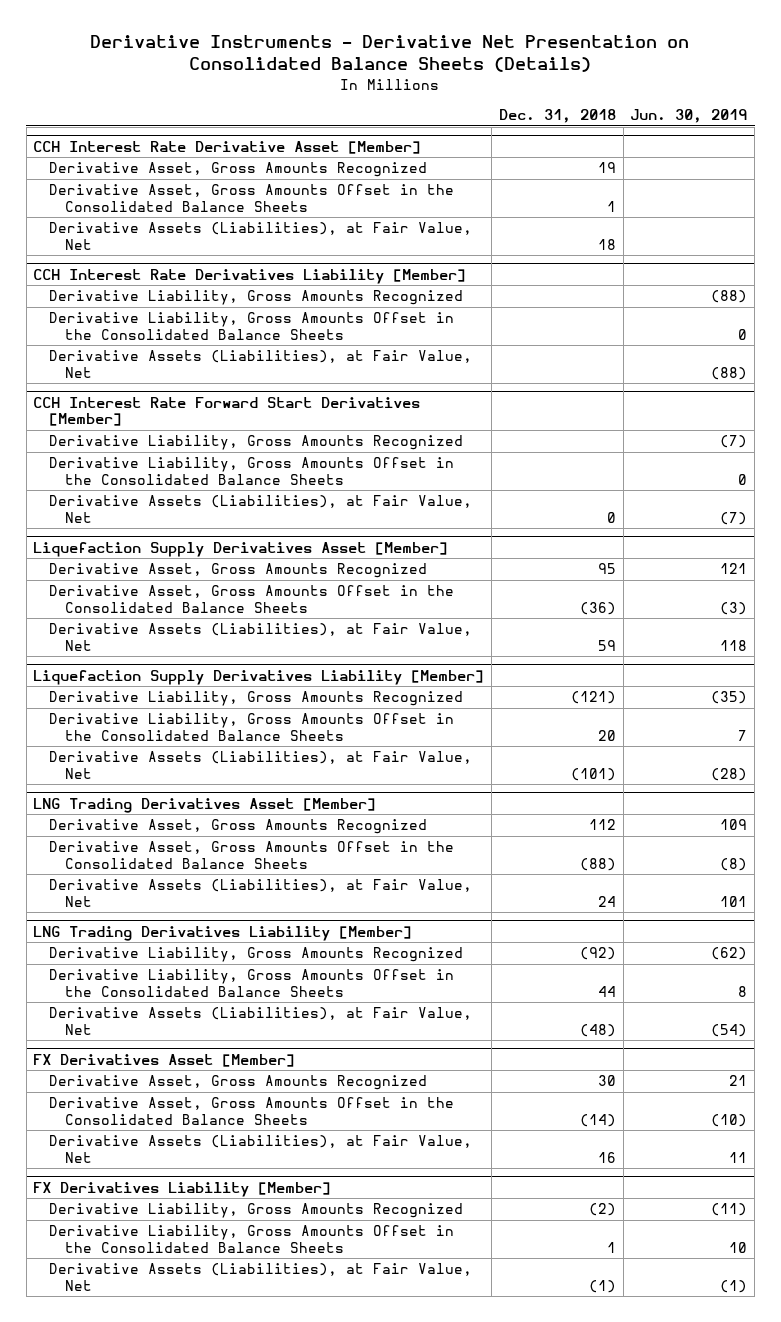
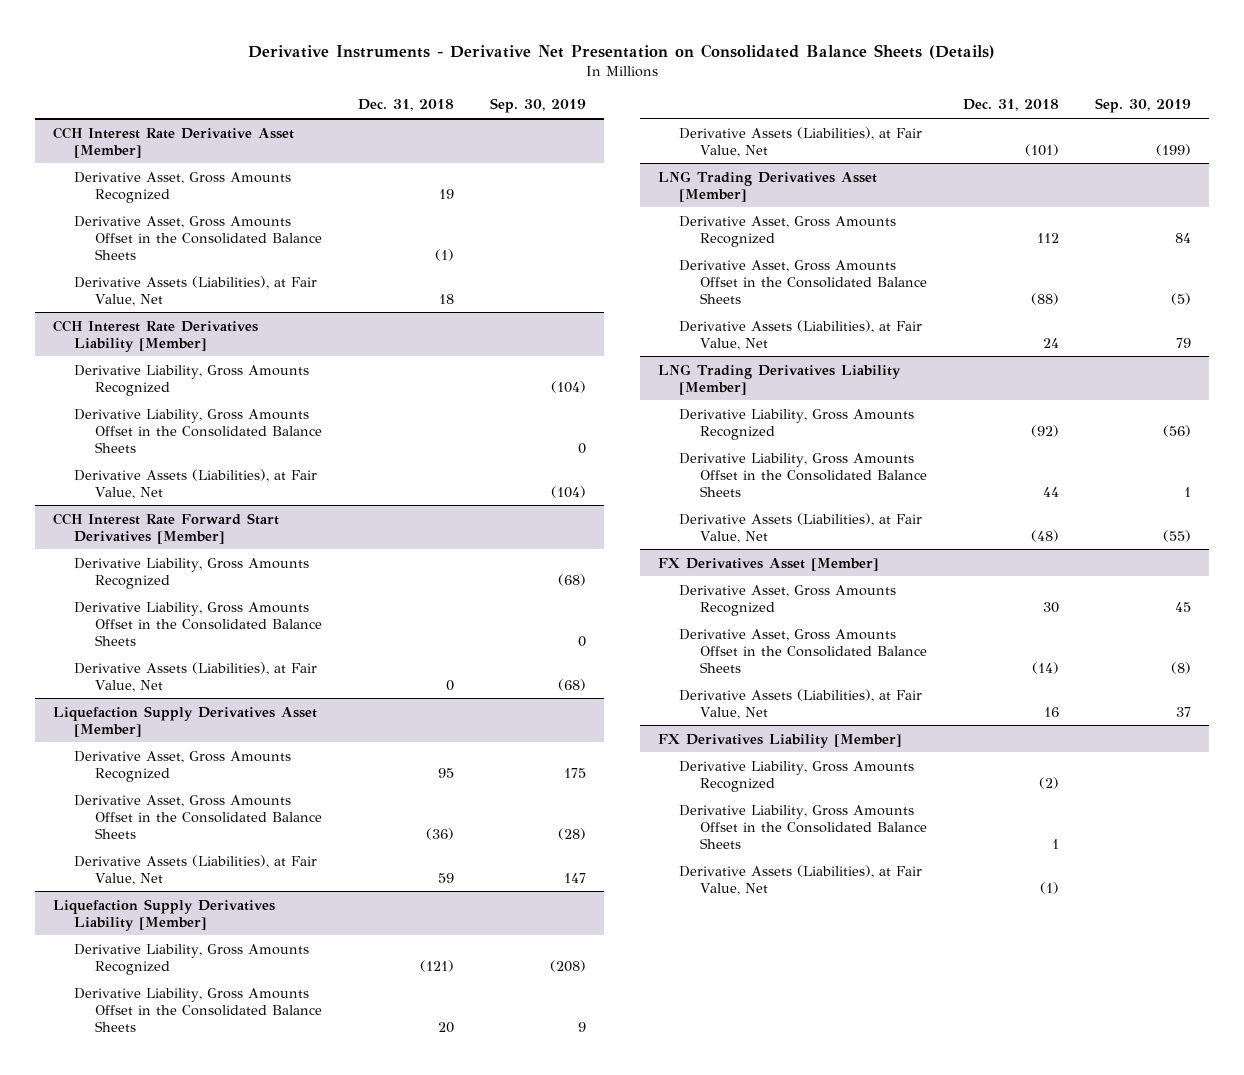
[630,109,748,124] Jun. 30, 2019 -> none
none -> [490,98,587,114] Sep. 30, 2019
[606,200,616,212] 1 -> [434,248,454,261] (1)

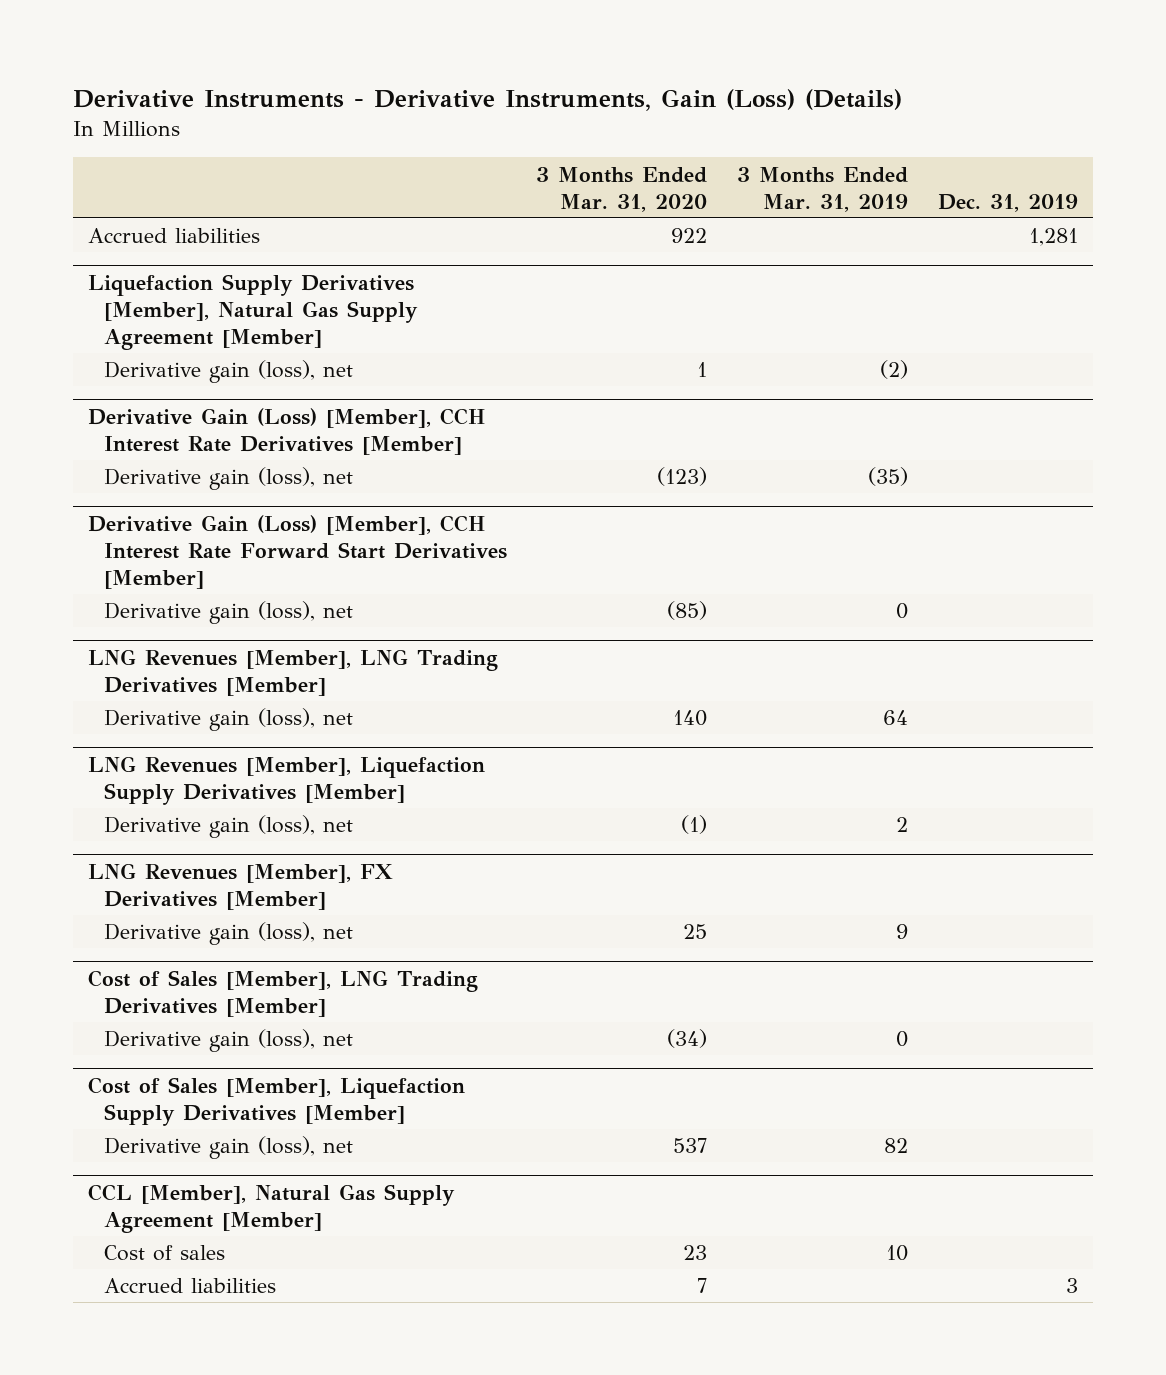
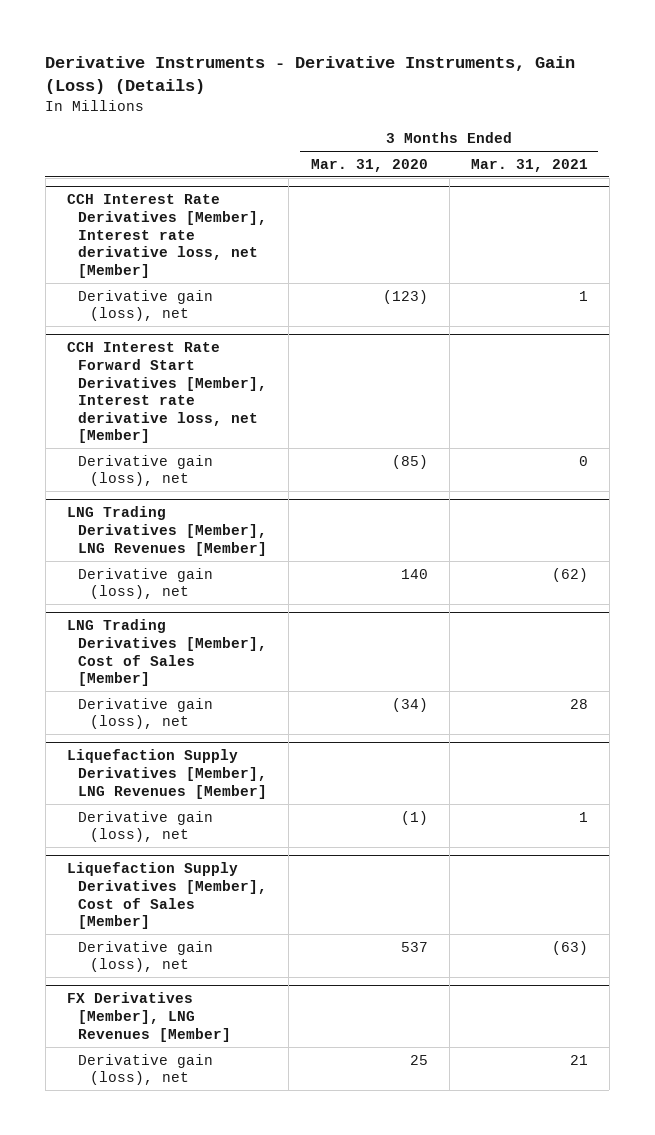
[736,166,908,212] 3 Months Ended Mar. 31, 2019 -> none
[937,193,1078,212] Dec. 31, 2019 -> none
none -> [470,158,588,172] Mar. 31, 2021
[88,228,261,244] Accrued liabilities -> none
[88,273,418,351] Liquefaction Supply Derivatives [Member], Natural Gas Supply Agreement [Member] -> none
[103,360,353,384] Derivative gain (loss), net -> none
[88,407,486,455] Derivative Gain (Loss) [Member], CCH Interest Rate Derivatives [Member] -> [67,194,268,278] CCH Interest Rate Derivatives [Member], Interest rate derivative loss, net [Member]
[88,514,507,590] Derivative Gain (Loss) [Member], CCH Interest Rate Forward Start Derivatives [Member] -> [67,342,268,444] CCH Interest Rate Forward Start Derivatives [Member], Interest rate derivative loss, net [Member]
[88,648,499,696] LNG Revenues [Member], LNG Trading Derivatives [Member] -> [67,506,268,556] LNG Trading Derivatives [Member], LNG Revenues [Member]
[88,755,486,805] LNG Revenues [Member], Liquefaction Supply Derivatives [Member] -> none
[103,815,353,839] Derivative gain (loss), net -> none
[88,862,394,910] LNG Revenues [Member], FX Derivatives [Member] -> none
[103,922,353,946] Derivative gain (loss), net -> none
[88,969,479,1017] Cost of Sales [Member], LNG Trading Derivatives [Member] -> [67,619,268,687] LNG Trading Derivatives [Member], Cost of Sales [Member]
none -> [67,749,268,799] Liquefaction Supply Derivatives [Member], LNG Revenues [Member]
none -> [78,810,214,843] Derivative gain (loss), net
[88,1076,466,1126] Cost of Sales [Member], Liquefaction Supply Derivatives [Member] -> [67,862,268,930] Liquefaction Supply Derivatives [Member], Cost of Sales [Member]
[88,1183,456,1233] CCL [Member], Natural Gas Supply Agreement [Member] -> none
[103,1245,225,1262] Cost of sales -> none
[103,1278,276,1294] Accrued liabilities -> none
none -> [67,992,232,1042] FX Derivatives [Member], LNG Revenues [Member]
none -> [78,1053,214,1086] Derivative gain (loss), net

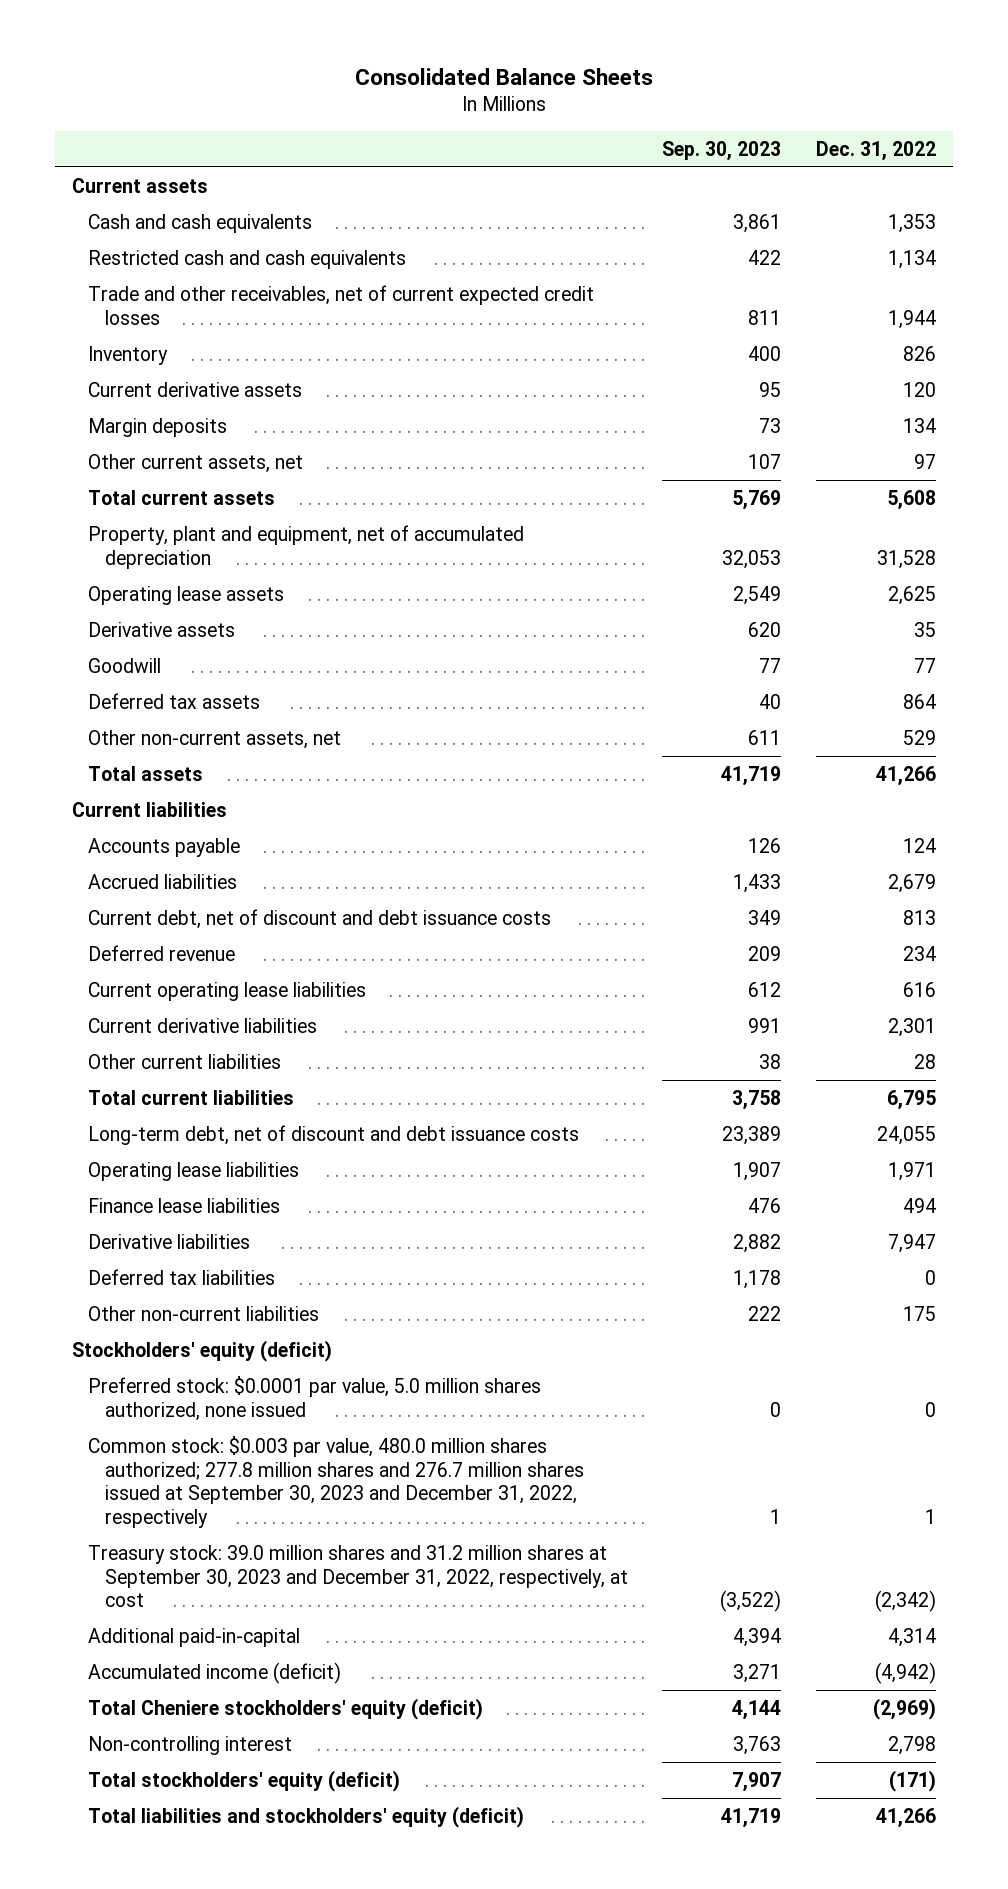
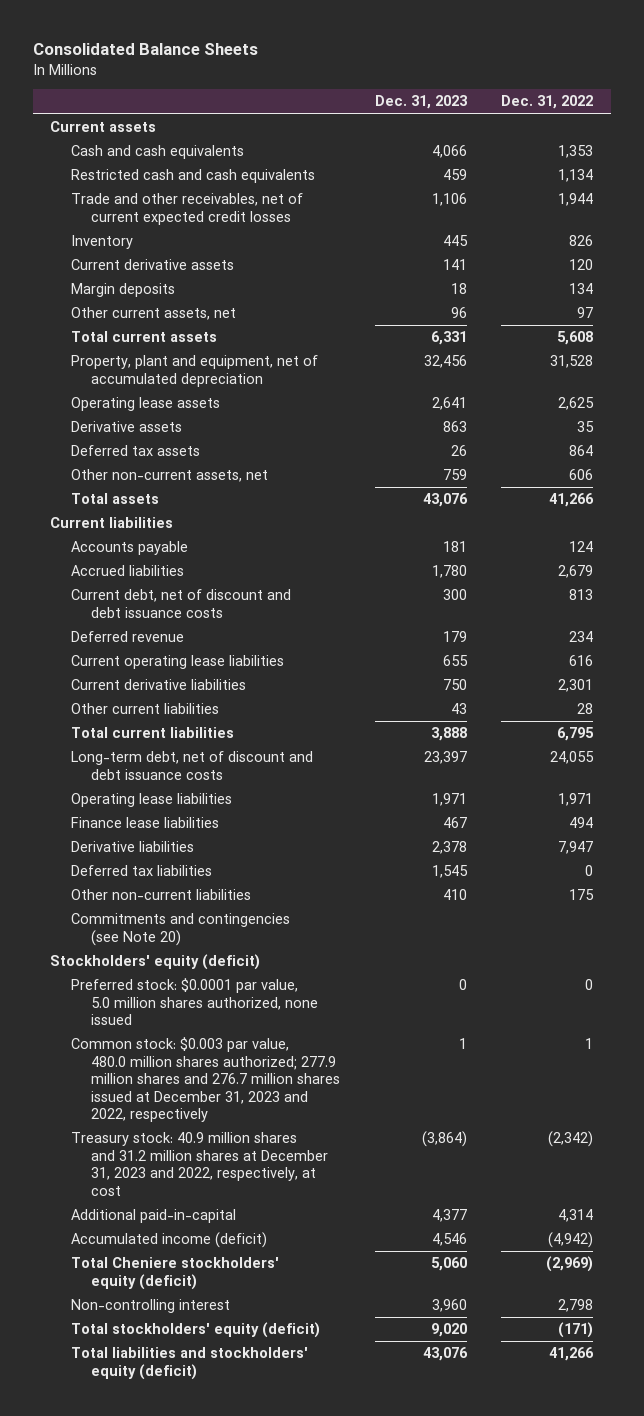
[662,140,782,161] Sep. 30, 2023 -> none
none -> [374,95,467,110] Dec. 31, 2023
[88,657,162,673] Goodwill -> none
[902,729,936,745] 529 -> [569,469,594,481] 606
none -> [70,913,290,946] Commitments and contingencies (see Note 20)
[88,1435,584,1529] Common stock: $0.003 par value, 480.0 million shares authorized; 277.8 million shares and 276.7 million shares issued at September 30, 2023 and December 31, 2022, respectively -> [70,1037,340,1122] Common stock: $0.003 par value, 480.0 million shares authorized; 277.9 million shares and 276.7 million shares issued at December 31, 2023 and 2022, respectively
[88,1544,628,1608] Treasury stock: 39.0 million shares and 31.2 million shares at September 30, 2023 and December 31, 2022, respectively, at cost -> [70,1132,328,1196] Treasury stock: 40.9 million shares and 31.2 million shares at December 31, 2023 and 2022, respectively, at cost

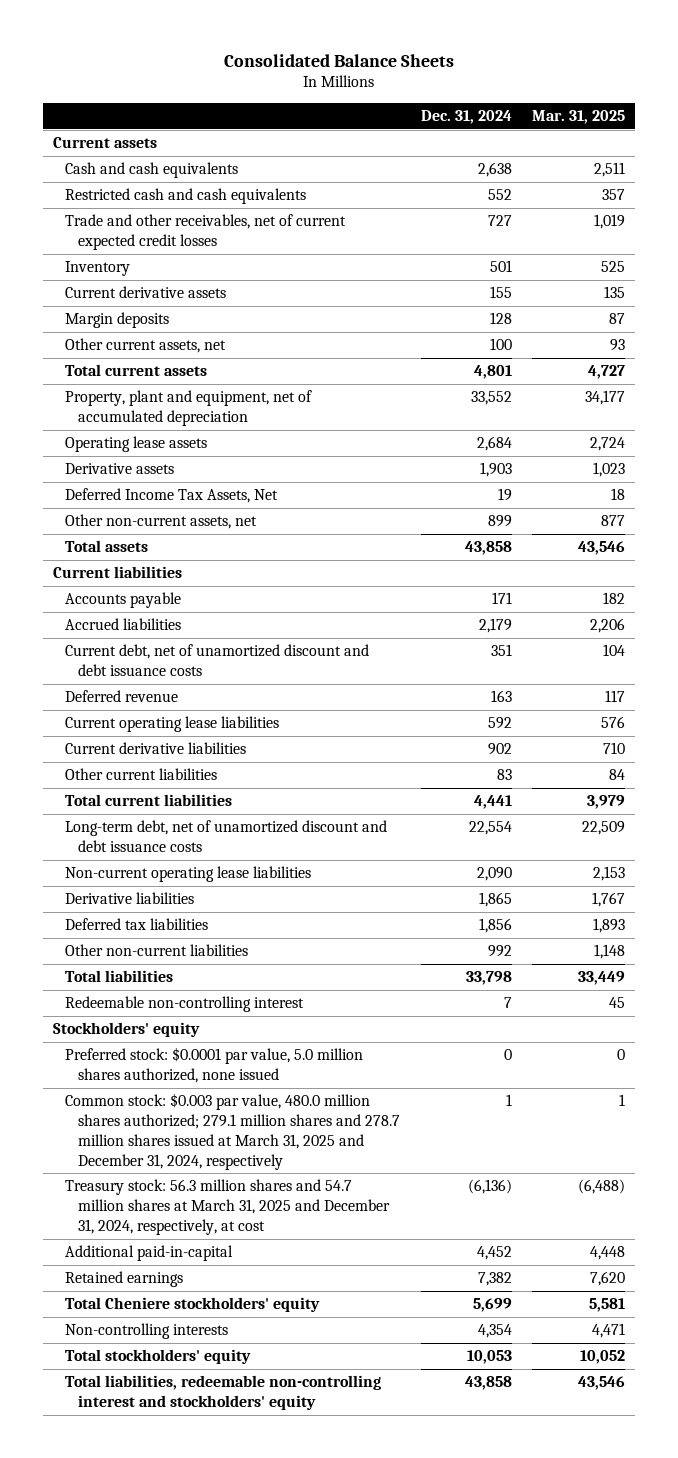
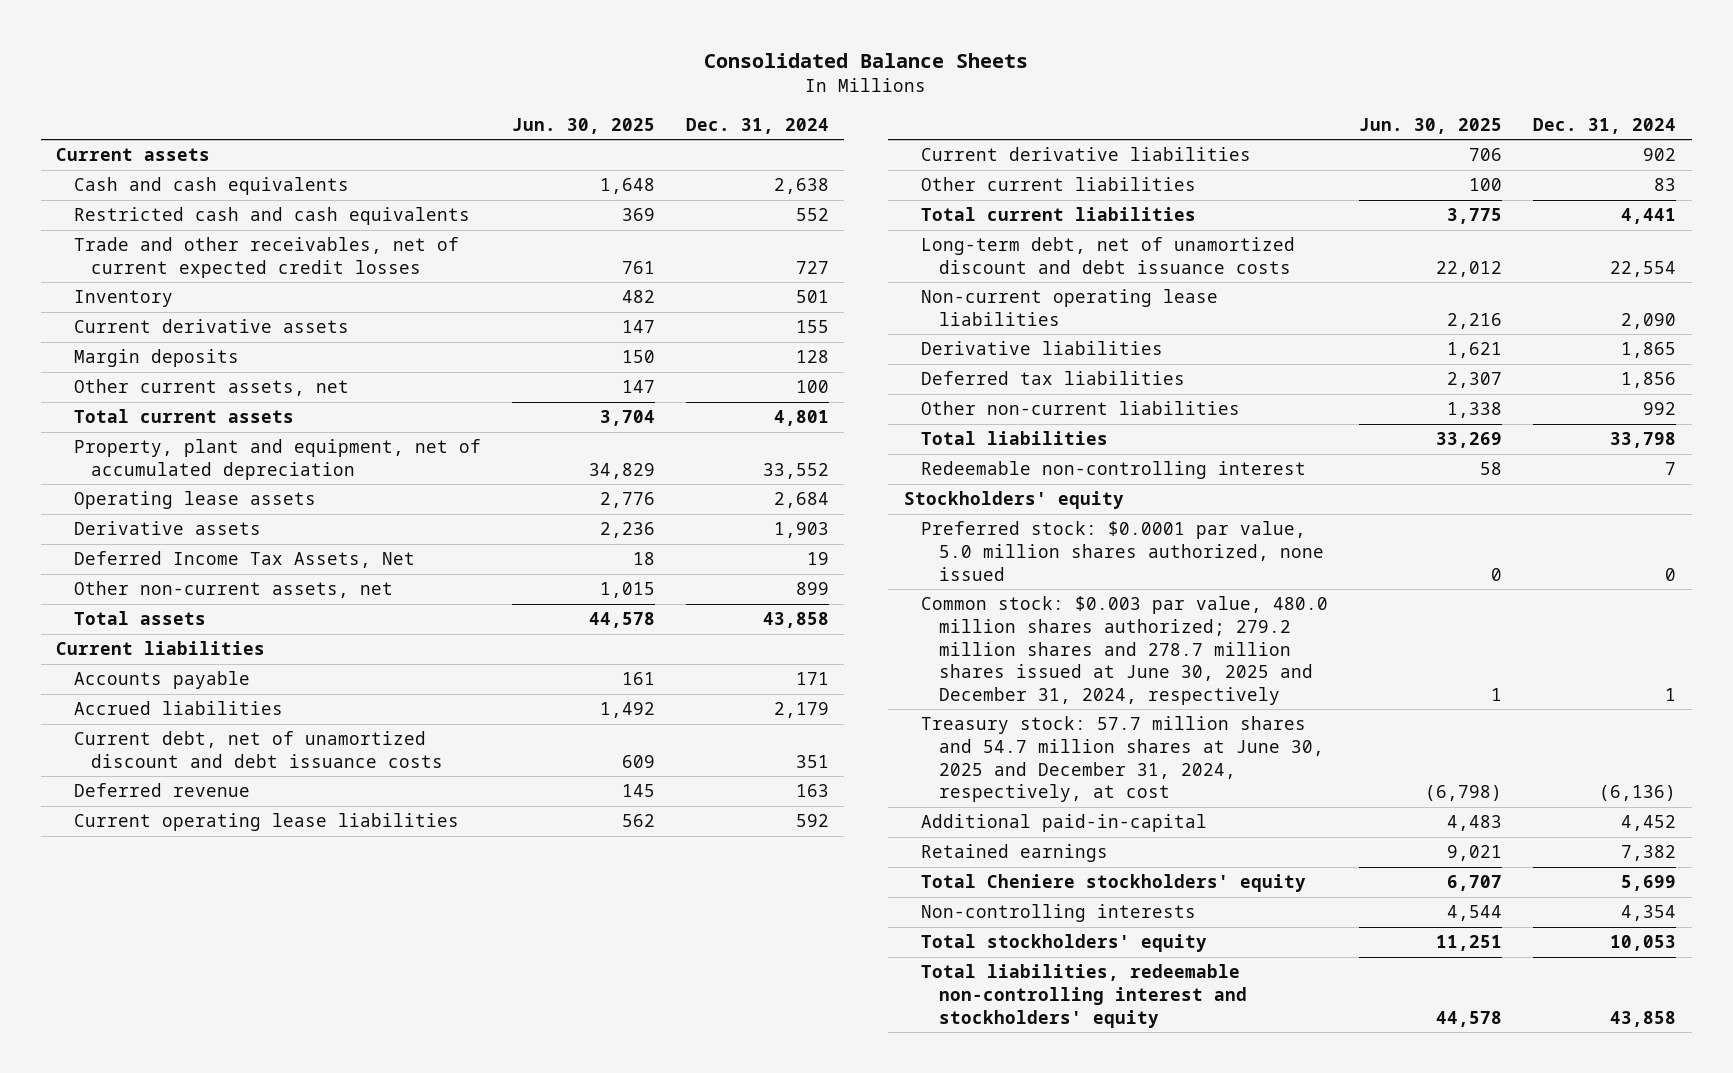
[532,110,626,125] Mar. 31, 2025 -> none
none -> [511,117,655,134] Jun. 30, 2025
[65,1093,400,1170] Common stock: $0.003 par value, 480.0 million shares authorized; 279.1 million shares and 278.7 million shares issued at March 31, 2025 and December 31, 2024, respectively -> [921,596,1329,705] Common stock: $0.003 par value, 480.0 million shares authorized; 279.2 million shares and 278.7 million shares issued at June 30, 2025 and December 31, 2024, respectively
[65,1179,390,1235] Treasury stock: 56.3 million shares and 54.7 million shares at March 31, 2025 and December 31, 2024, respectively, at cost -> [921,716,1324,803] Treasury stock: 57.7 million shares and 54.7 million shares at June 30, 2025 and December 31, 2024, respectively, at cost

